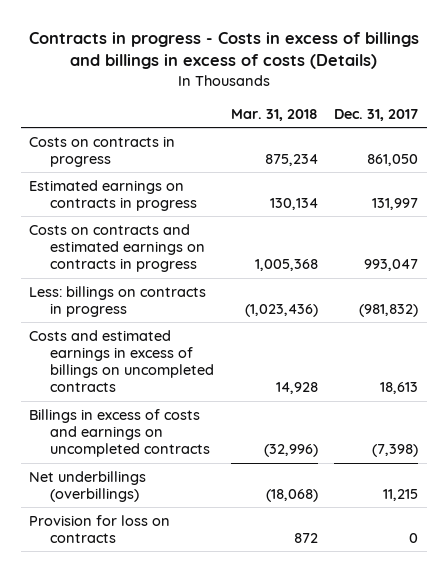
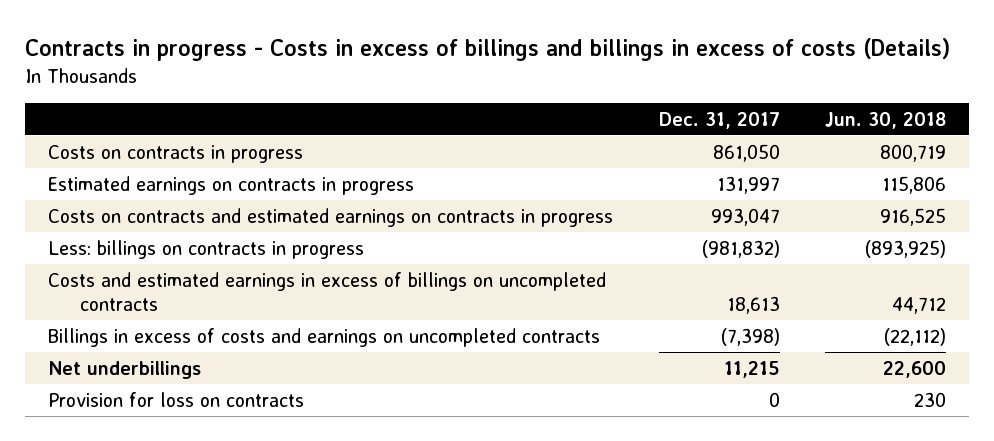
[230,108,318,121] Mar. 31, 2018 -> none
none -> [825,111,947,129] Jun. 30, 2018
[29,470,147,502] Net underbillings (overbillings) -> [47,360,201,379] Net underbillings

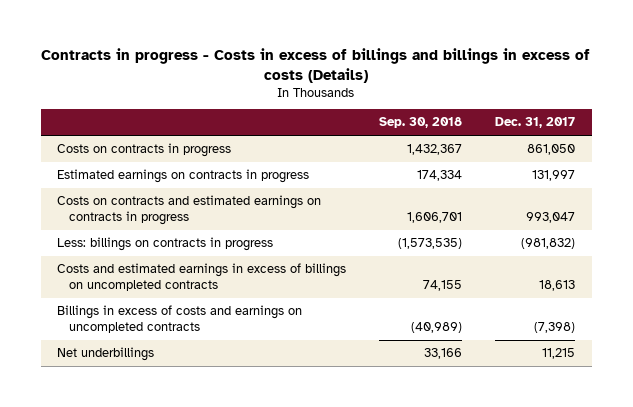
[825,111,947,129] Jun. 30, 2018 -> none
none -> [379,117,463,129] Sep. 30, 2018
[47,391,304,407] Provision for loss on contracts -> none

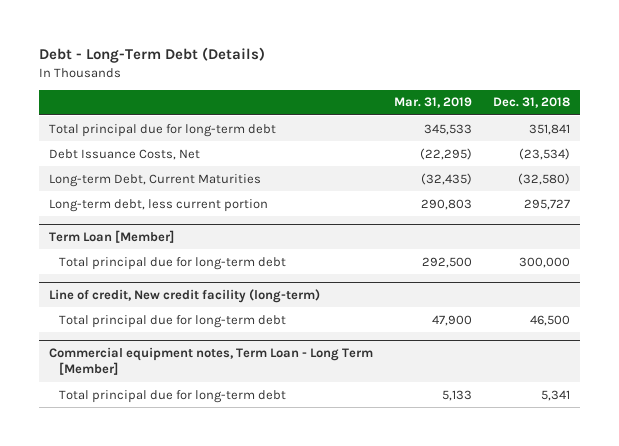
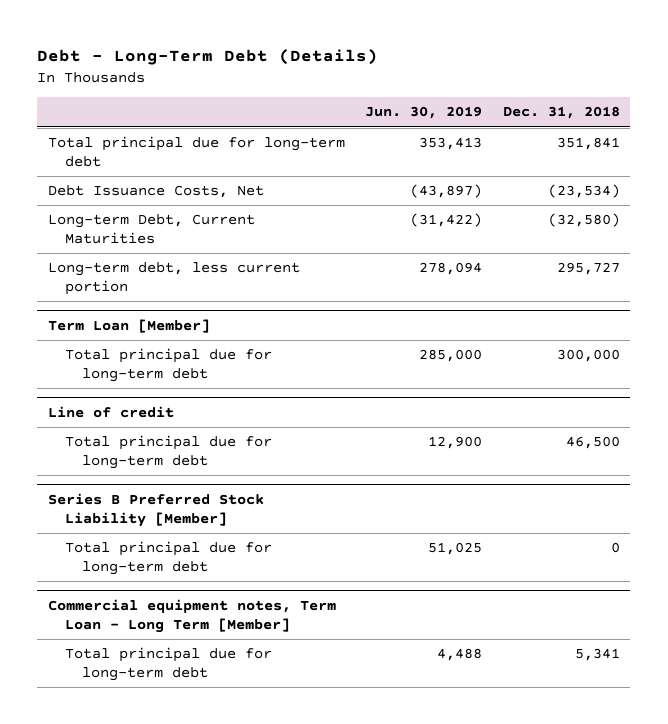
[393,97,472,109] Mar. 31, 2019 -> none
none -> [365,106,483,120] Jun. 30, 2019
[49,288,321,303] Line of credit, New credit facility (long-term) -> none
none -> [47,405,174,418] Line of credit
none -> [47,492,264,527] Series B Preferred Stock Liability [Member]
none -> [64,541,272,576] Total principal due for long-term debt

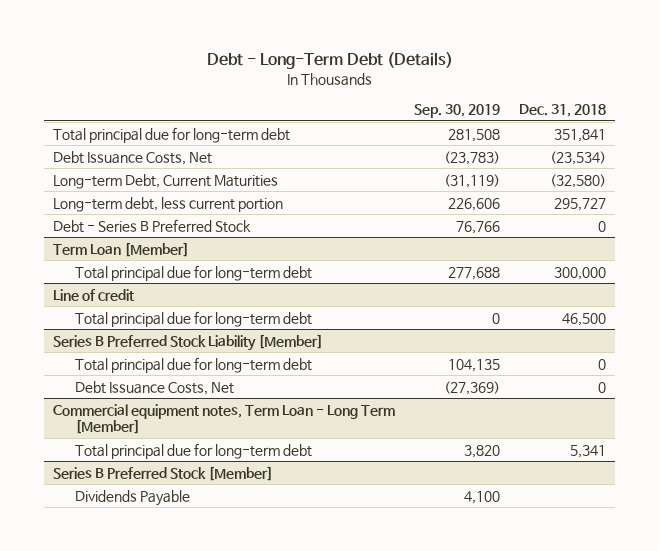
[365,106,483,120] Jun. 30, 2019 -> none
none -> [413,104,500,119] Sep. 30, 2019
none -> [53,218,252,233] Debt - Series B Preferred Stock
none -> [74,380,234,395] Debt Issuance Costs, Net
none -> [53,465,274,481] Series B Preferred Stock [Member]
none -> [74,489,190,506] Dividends Payable

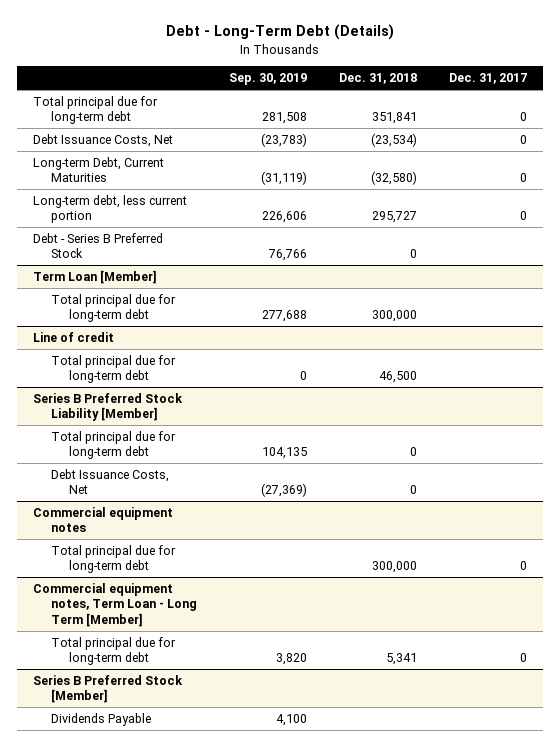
none -> [449,73,528,85] Dec. 31, 2017
none -> [32,506,173,533] Commercial equipment notes
none -> [50,544,176,574] Total principal due for long-term debt

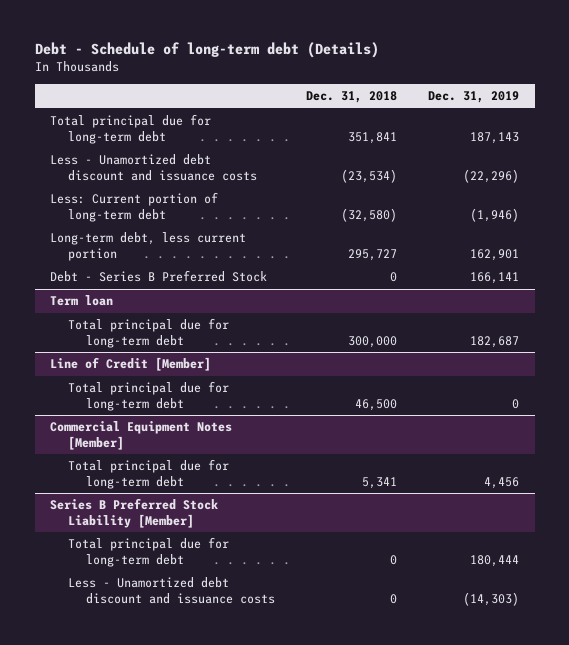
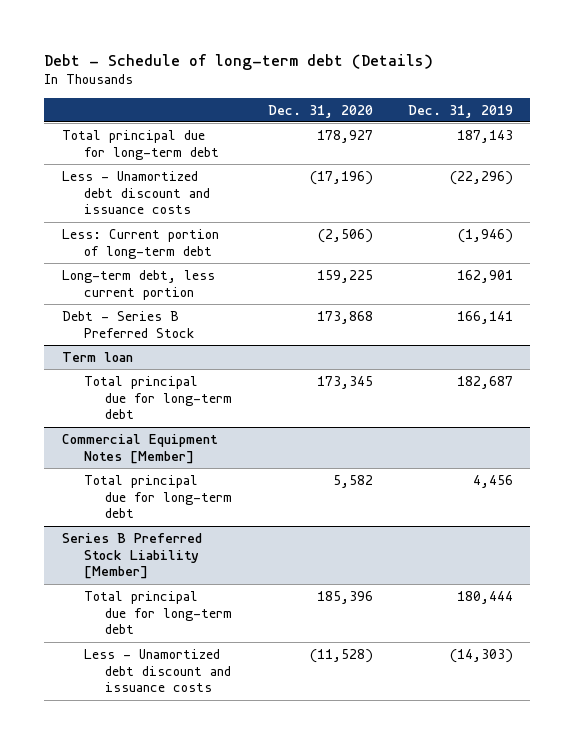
[305,91,397,104] Dec. 31, 2018 -> none
none -> [267,104,373,118] Dec. 31, 2020
[50,357,212,372] Line of Credit [Member] -> none
[68,381,230,411] Total principal due for long-term debt -> none

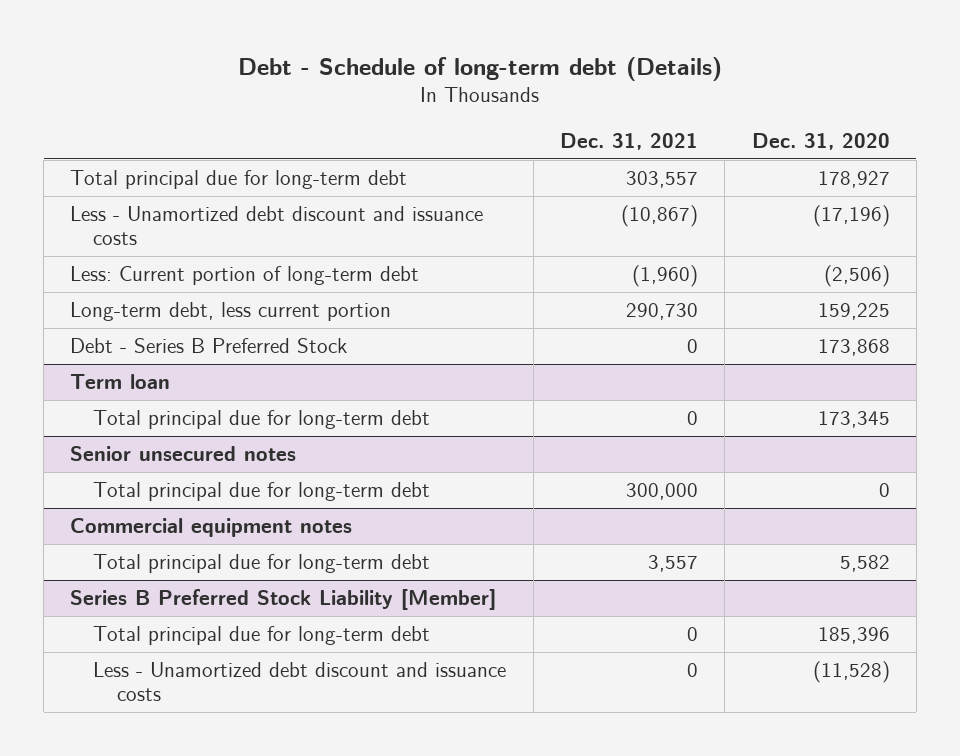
[407,104,513,118] Dec. 31, 2019 -> none
none -> [560,132,699,150] Dec. 31, 2021
none -> [70,446,297,462] Senior unsecured notes
none -> [93,482,431,502] Total principal due for long-term debt
[61,433,218,464] Commercial Equipment Notes [Member] -> [70,518,353,538] Commercial equipment notes

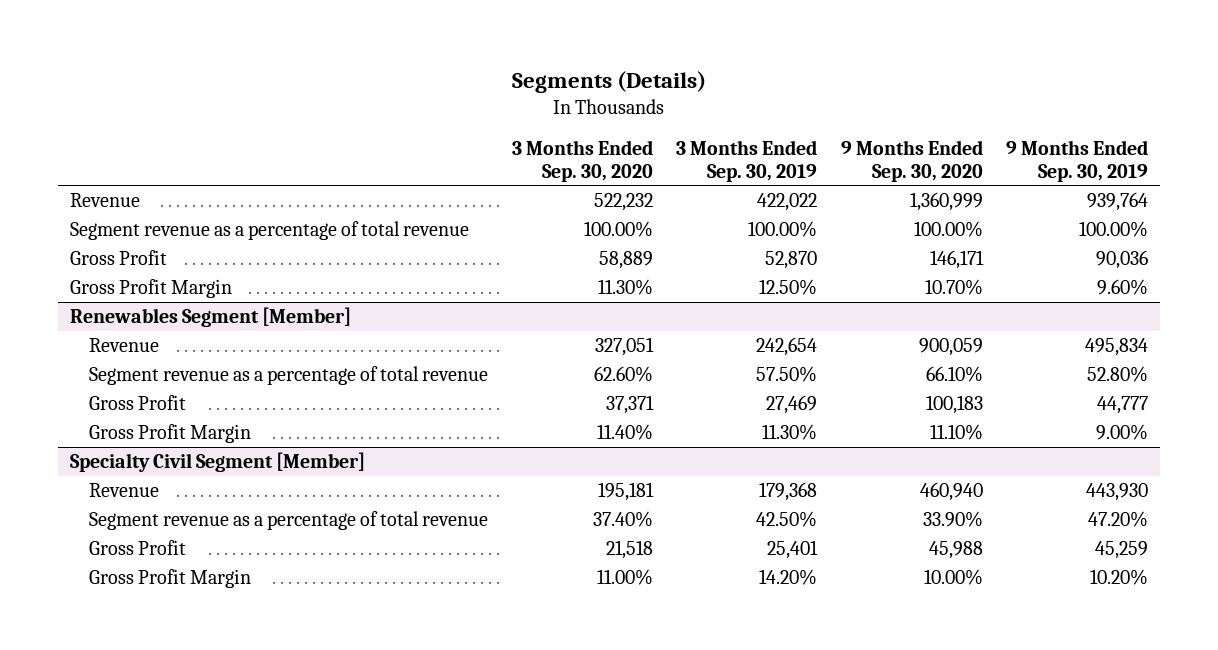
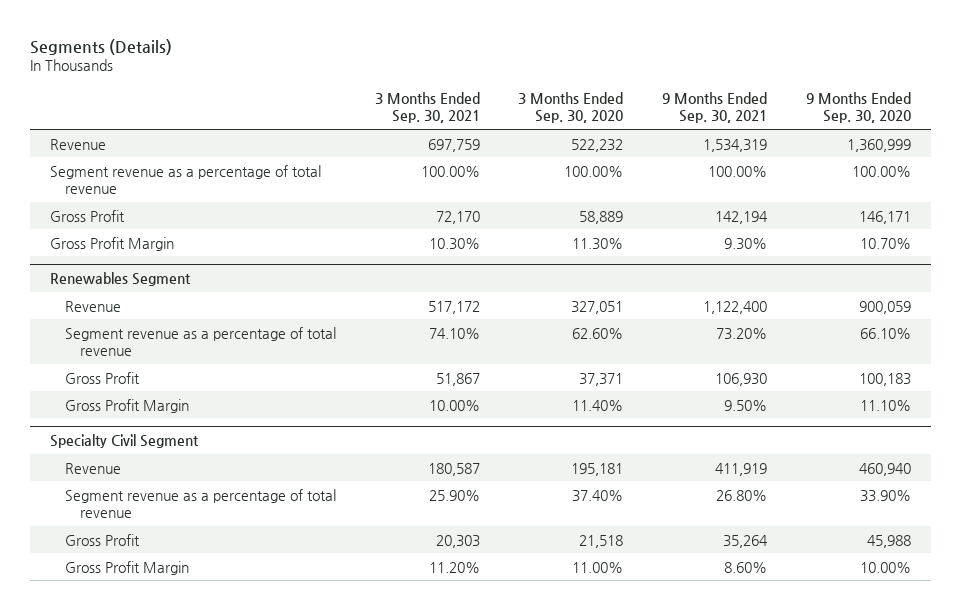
[676,140,818,182] 3 Months Ended Sep. 30, 2019 -> none
[1006,140,1149,182] 9 Months Ended Sep. 30, 2019 -> none
none -> [374,91,480,124] 3 Months Ended Sep. 30, 2021
none -> [662,91,768,124] 9 Months Ended Sep. 30, 2021
[69,307,351,328] Renewables Segment [Member] -> [49,272,191,287] Renewables Segment
[69,452,365,473] Specialty Civil Segment [Member] -> [49,434,199,449] Specialty Civil Segment

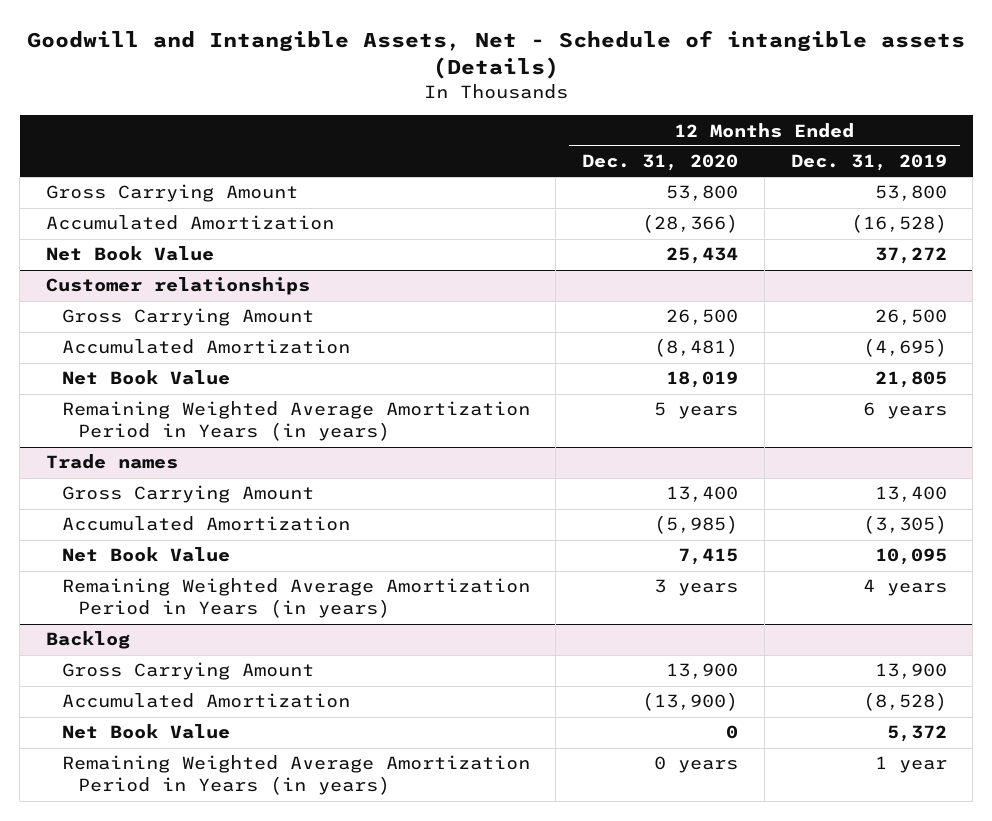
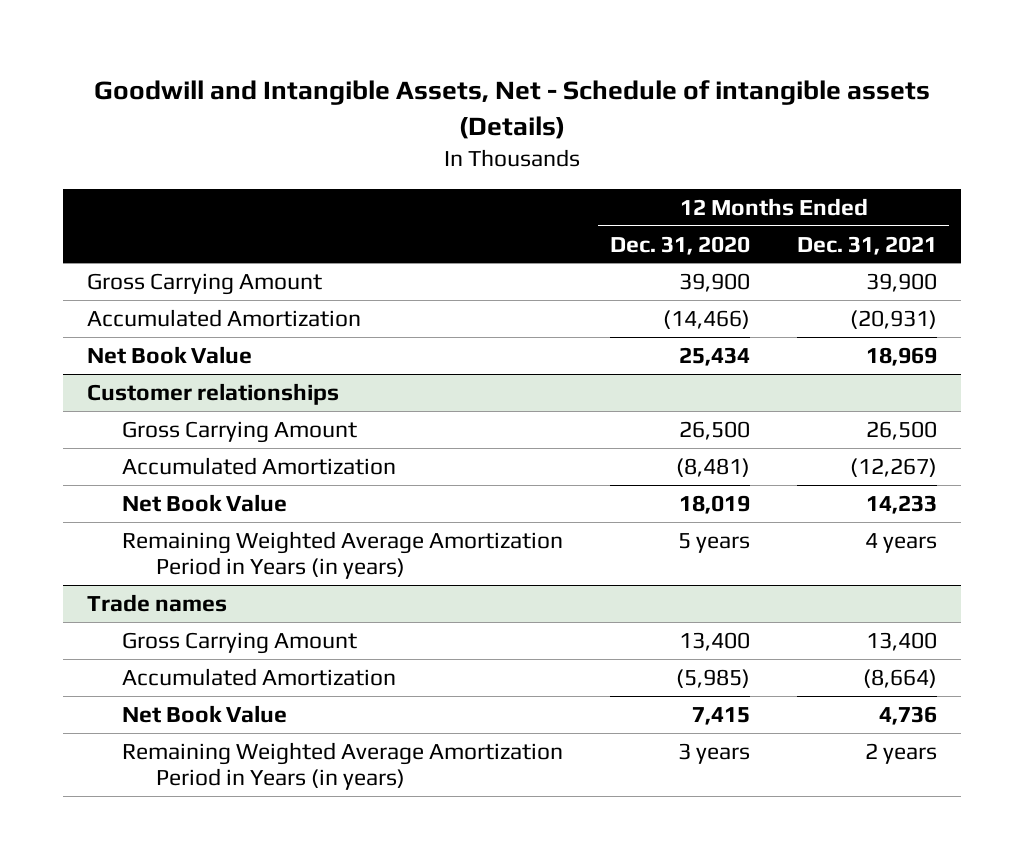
[790,154,947,172] Dec. 31, 2019 -> none
none -> [797,235,938,255] Dec. 31, 2021
[666,185,739,202] 53,800 -> [678,272,750,292] 39,900
[642,214,739,234] (28,366) -> [662,309,750,329] (14,466)
[45,631,130,650] Backlog -> none
[61,662,314,681] Gross Carrying Amount -> none
[61,693,350,709] Accumulated Amortization -> none
[61,724,230,740] Net Book Value -> none
[61,755,530,796] Remaining Weighted Average Amortization Period in Years (in years) -> none

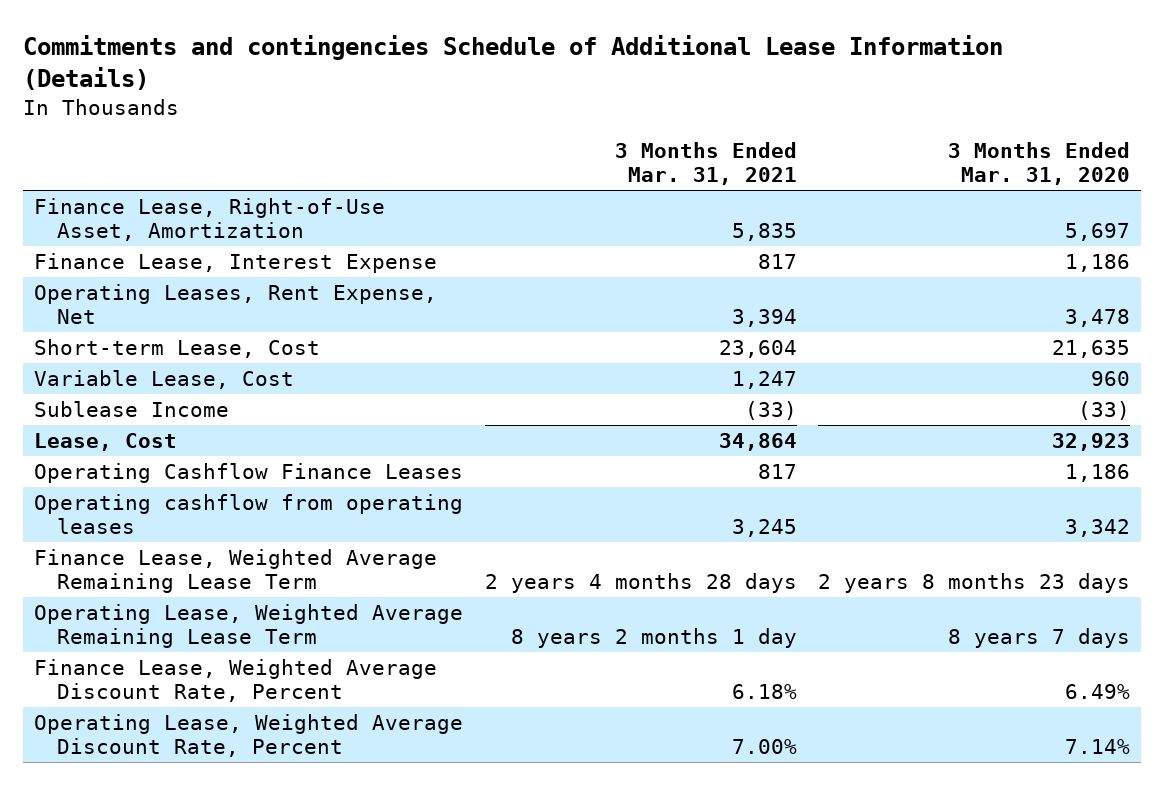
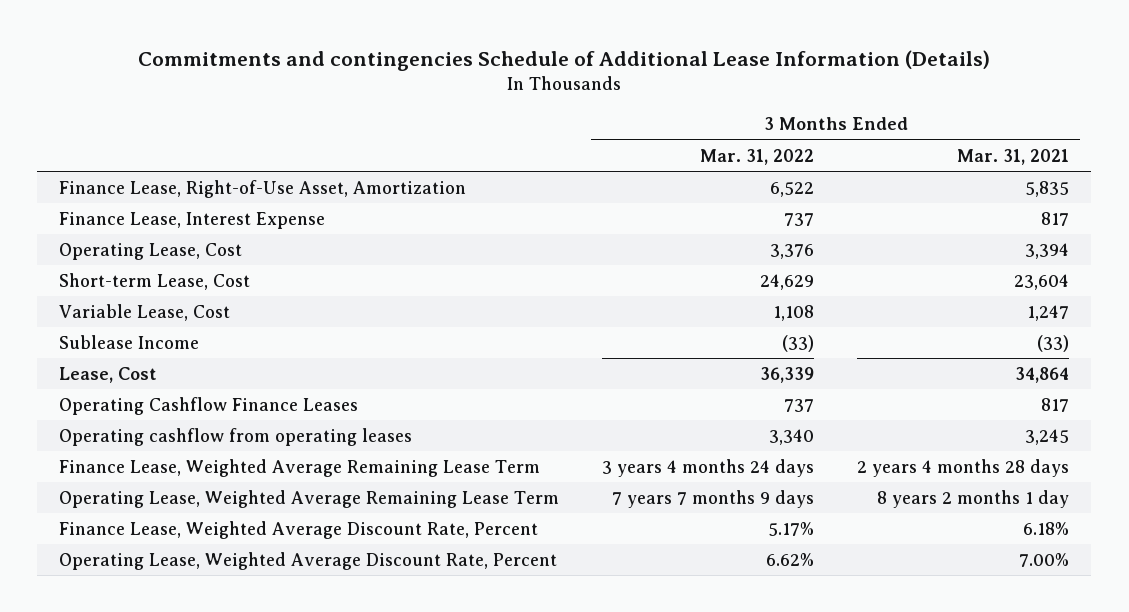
[948,142,1131,186] 3 Months Ended Mar. 31, 2020 -> none
none -> [700,148,815,165] Mar. 31, 2022
[34,284,438,324] Operating Leases, Rent Expense, Net -> [59,242,243,260] Operating Lease, Cost

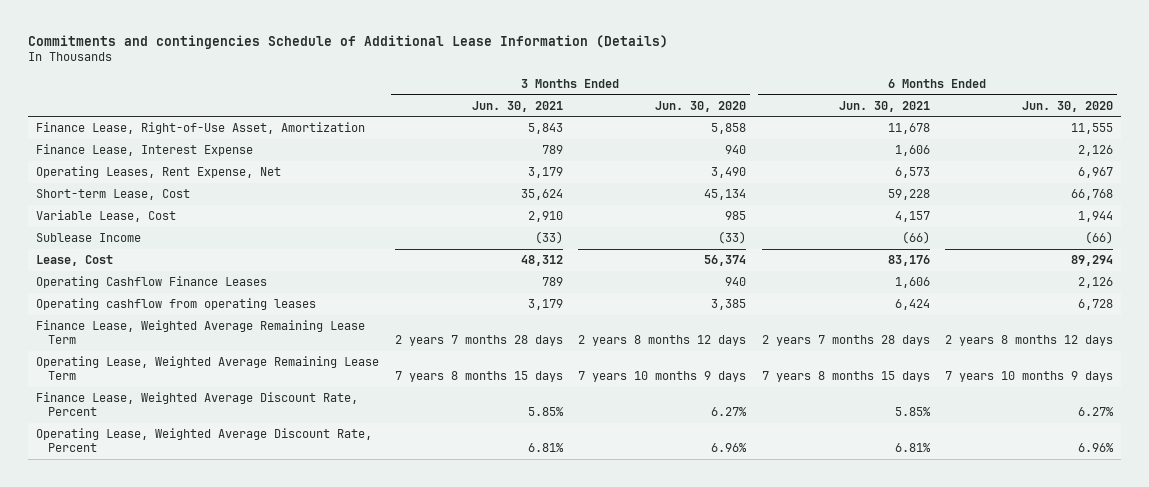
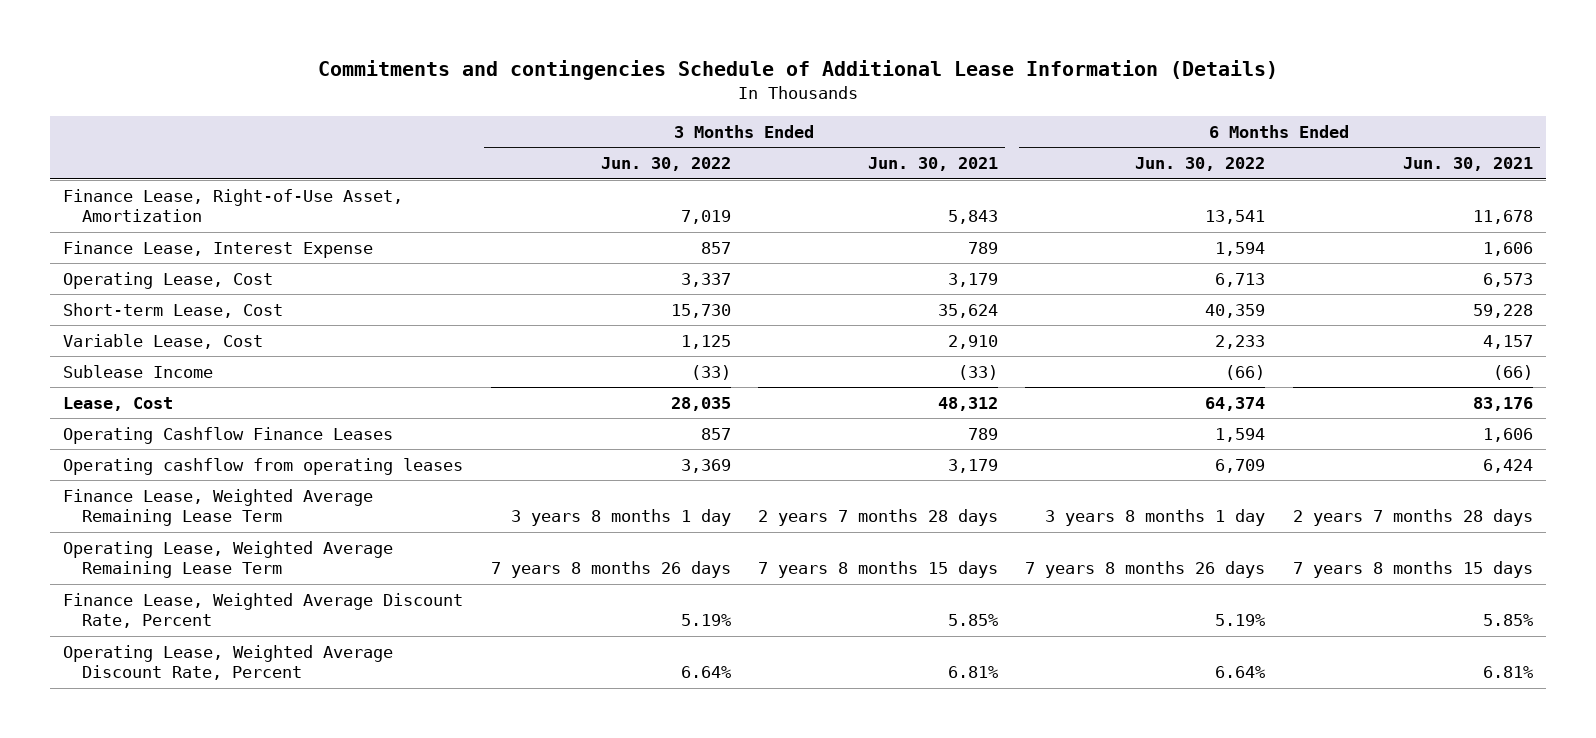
[655,100,747,112] Jun. 30, 2020 -> none
[1022,100,1114,112] Jun. 30, 2020 -> none
none -> [600,157,731,172] Jun. 30, 2022
none -> [1135,157,1266,172] Jun. 30, 2022
[36,166,282,179] Operating Leases, Rent Expense, Net -> [63,271,274,289] Operating Lease, Cost

